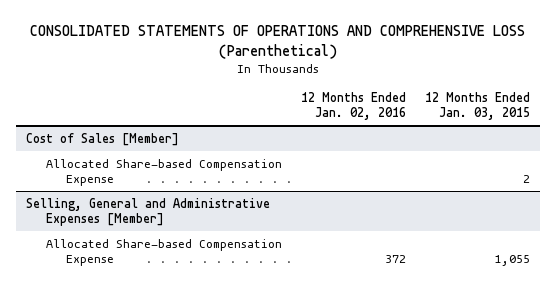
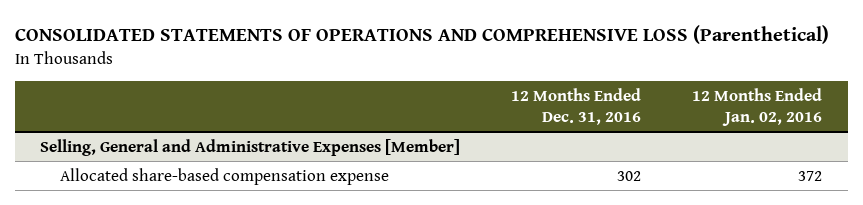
[425,91,531,121] 12 Months Ended Jan. 03, 2015 -> none
none -> [511,87,642,126] 12 Months Ended Dec. 31, 2016
[25,132,179,146] Cost of Sales [Member] -> none
[45,158,282,187] Allocated Share-based Compensation Expense -> none
[45,238,282,267] Allocated Share-based Compensation Expense -> [60,167,390,185] Allocated share-based compensation expense

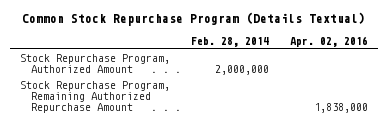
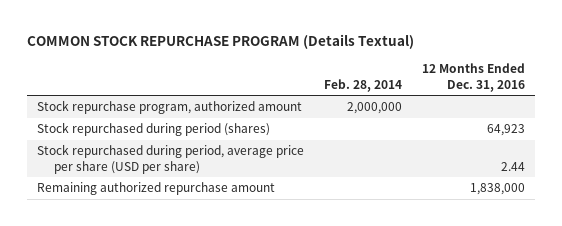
[22,12,366,27] Common Stock Repurchase Program (Details Textual) -> [27,33,415,49] COMMON STOCK REPURCHASE PROGRAM (Details Textual)
[289,35,368,47] Apr. 02, 2016 -> none
none -> [421,63,525,92] 12 Months Ended Dec. 31, 2016
[20,54,171,74] Stock Repurchase Program, Authorized Amount -> [37,100,303,115] Stock repurchase program, authorized amount
none -> [37,122,271,137] Stock repurchased during period (shares)
none -> [37,144,305,174] Stock repurchased during period, average price per share (USD per share)
[20,81,171,113] Stock Repurchase Program, Remaining Authorized Repurchase Amount -> [37,182,276,196] Remaining authorized repurchase amount

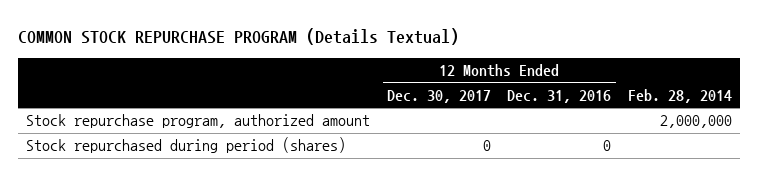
none -> [386,89,491,103] Dec. 30, 2017
[37,144,305,174] Stock repurchased during period, average price per share (USD per share) -> none
[37,182,276,196] Remaining authorized repurchase amount -> none
[486,124,525,137] 64,923 -> [603,140,612,152] 0

